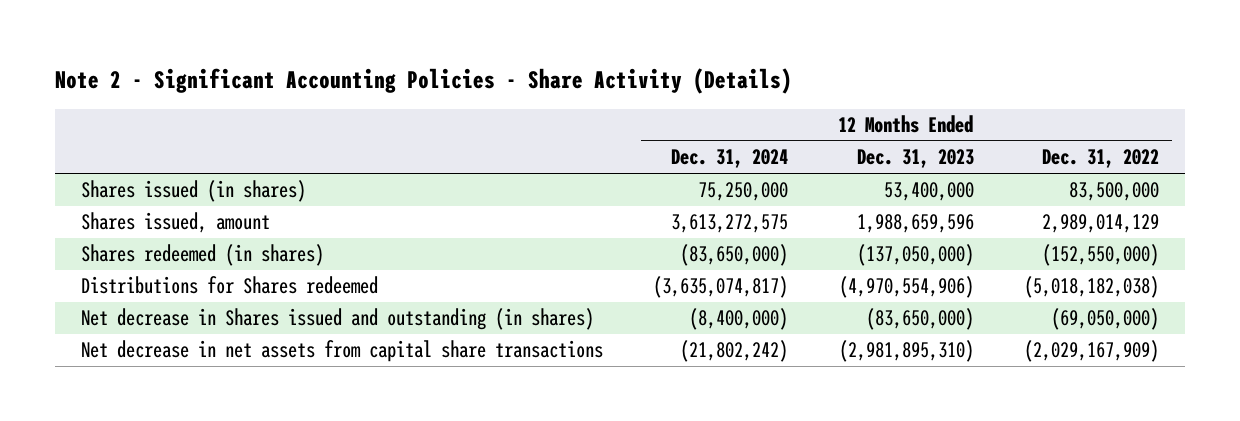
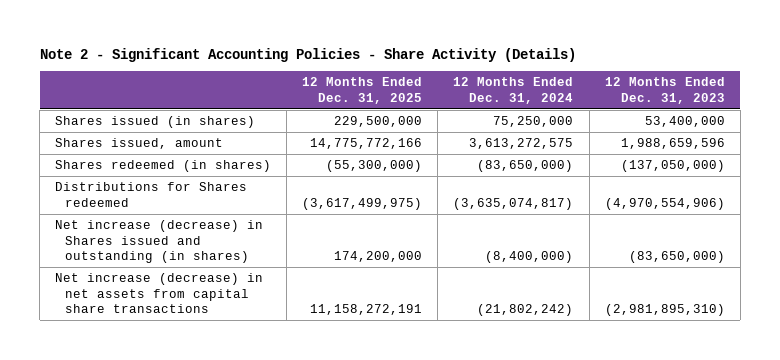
[1042,149,1160,169] Dec. 31, 2022 -> none
none -> [302,77,423,104] 12 Months Ended Dec. 31, 2025
[80,308,594,331] Net decrease in Shares issued and outstanding (in shares) -> [55,220,264,264] Net increase (decrease) in Shares issued and outstanding (in shares)
[80,340,603,363] Net decrease in net assets from capital share transactions -> [55,273,264,314] Net increase (decrease) in net assets from capital share transactions

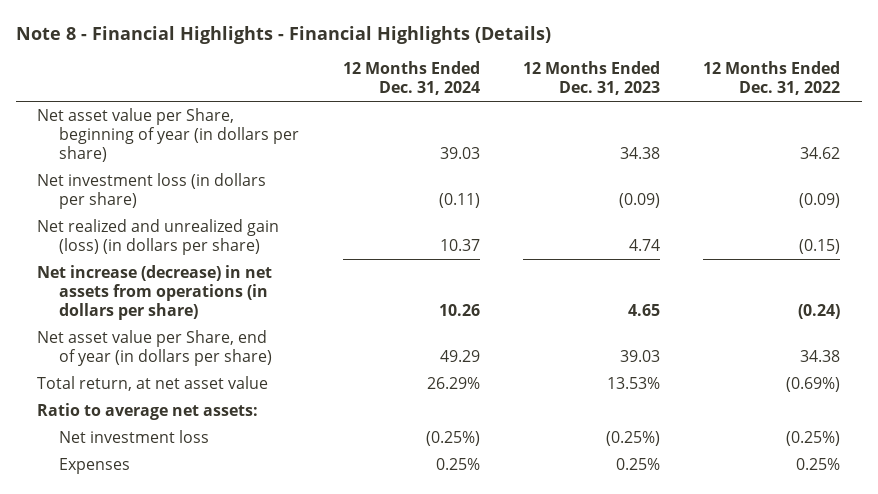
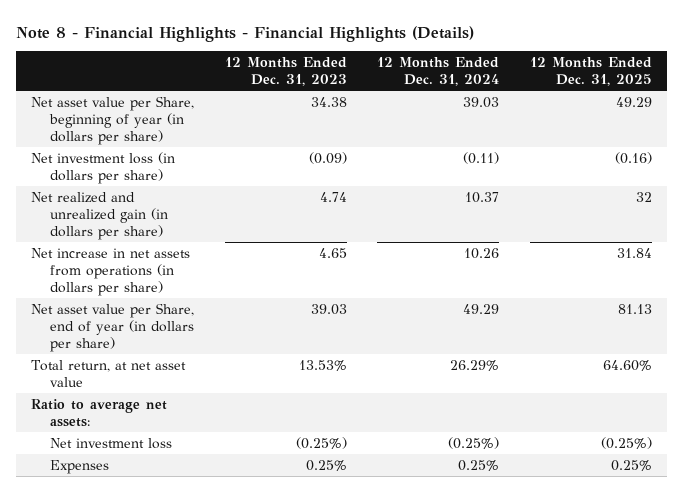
[703,61,841,95] 12 Months Ended Dec. 31, 2022 -> none
none -> [529,56,652,87] 12 Months Ended Dec. 31, 2025
[37,219,280,255] Net realized and unrealized gain (loss) (in dollars per share) -> [31,191,168,241] Net realized and unrealized gain (in dollars per share)
[37,265,273,320] Net increase (decrease) in net assets from operations (in dollars per share) -> [31,247,191,297] Net increase in net assets from operations (in dollars per share)

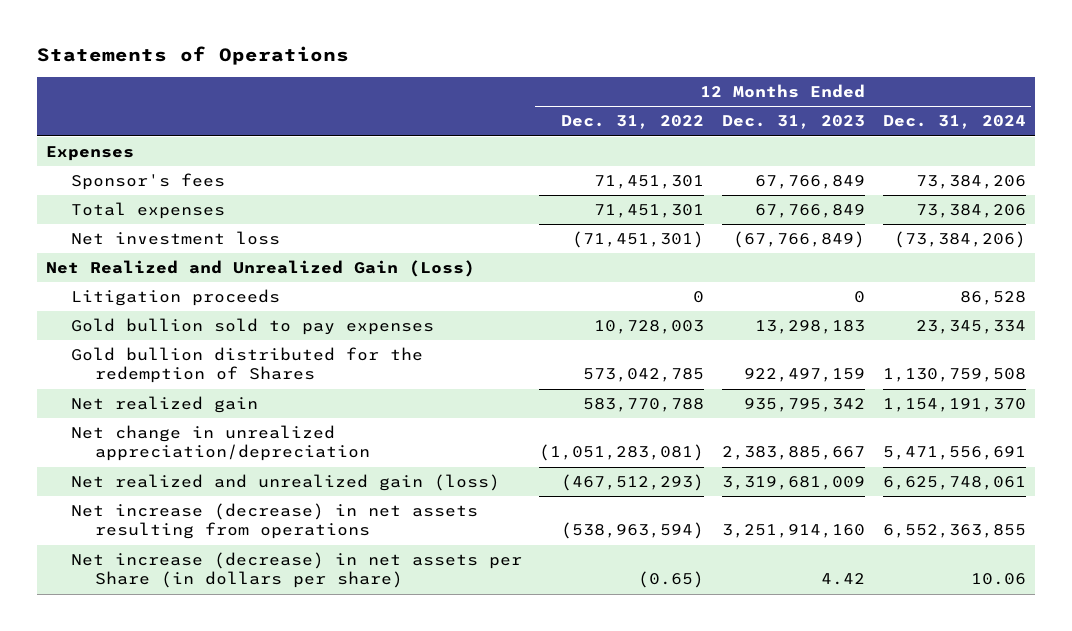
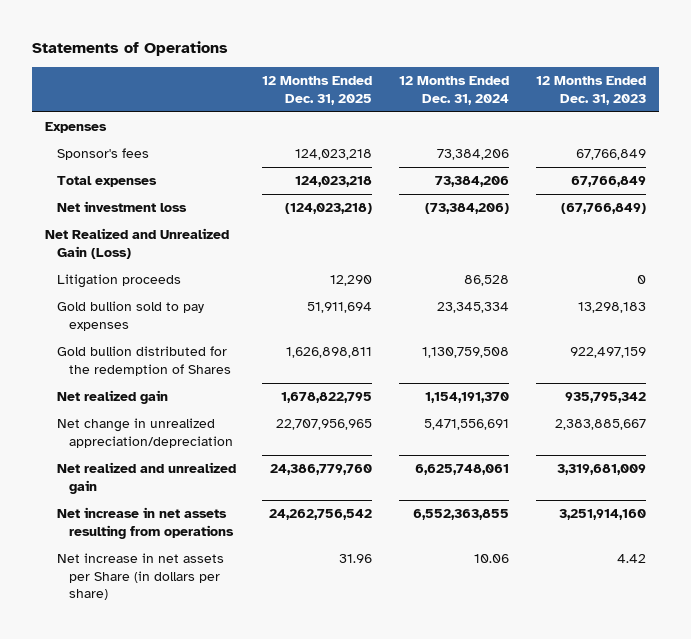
[561,115,705,130] Dec. 31, 2022 -> none
none -> [262,76,373,105] 12 Months Ended Dec. 31, 2025
[70,474,500,492] Net realized and unrealized gain (loss) -> [56,462,236,494] Net realized and unrealized gain
[70,503,478,540] Net increase (decrease) in net assets resulting from operations -> [56,507,234,539] Net increase in net assets resulting from operations
[70,552,522,589] Net increase (decrease) in net assets per Share (in dollars per share) -> [56,553,224,601] Net increase in net assets per Share (in dollars per share)

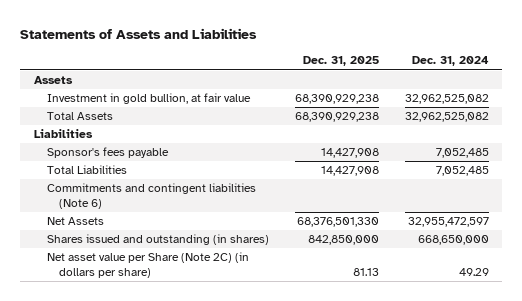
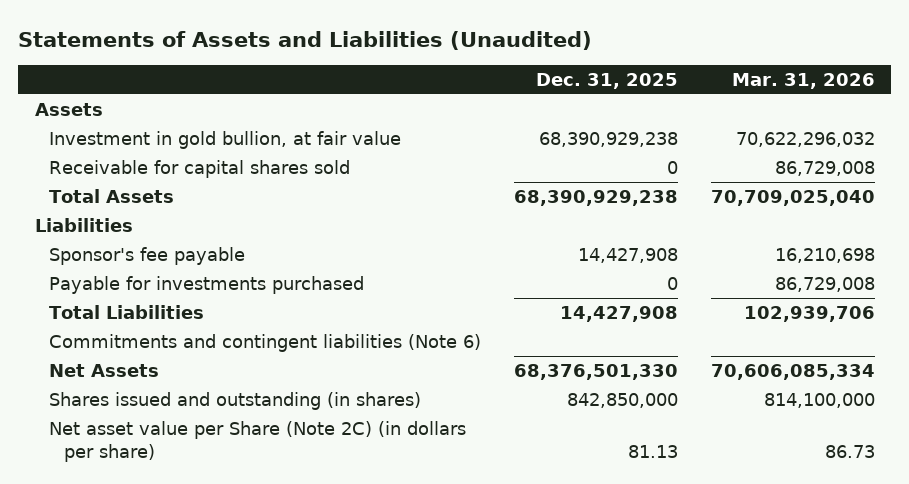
[20,28,258,40] Statements of Assets and Liabilities -> [18,30,593,50] Statements of Assets and Liabilities (Unaudited)
[411,56,489,67] Dec. 31, 2024 -> none
none -> [731,72,875,89] Mar. 31, 2026
none -> [49,160,351,179] Receivable for capital shares sold
[46,147,169,159] Sponsor's fees payable -> [49,247,246,266] Sponsor's fee payable
none -> [49,276,365,295] Payable for investments purchased

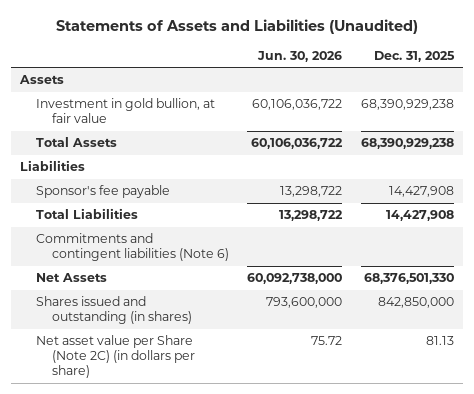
[731,72,875,89] Mar. 31, 2026 -> none
none -> [257,50,343,62] Jun. 30, 2026
[49,160,351,179] Receivable for capital shares sold -> none
[49,276,365,295] Payable for investments purchased -> none

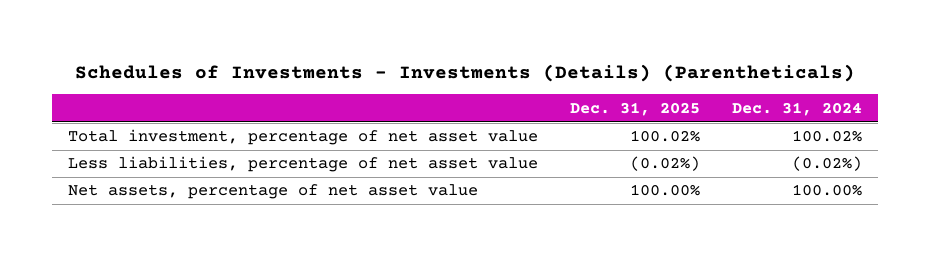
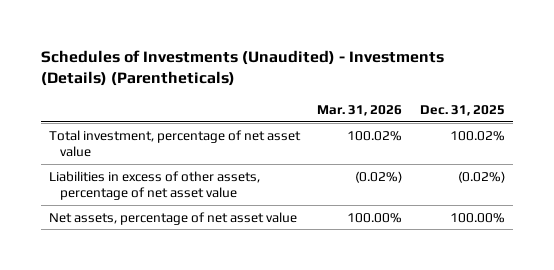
[74,63,855,82] Schedules of Investments - Investments (Details) (Parentheticals) -> [40,50,444,87] Schedules of Investments (Unaudited) - Investments (Details) (Parentheticals)
[732,101,863,116] Dec. 31, 2024 -> none
none -> [317,104,403,116] Mar. 31, 2026
[67,156,538,173] Less liabilities, percentage of net asset value -> [49,170,261,201] Liabilities in excess of other assets, percentage of net asset value

